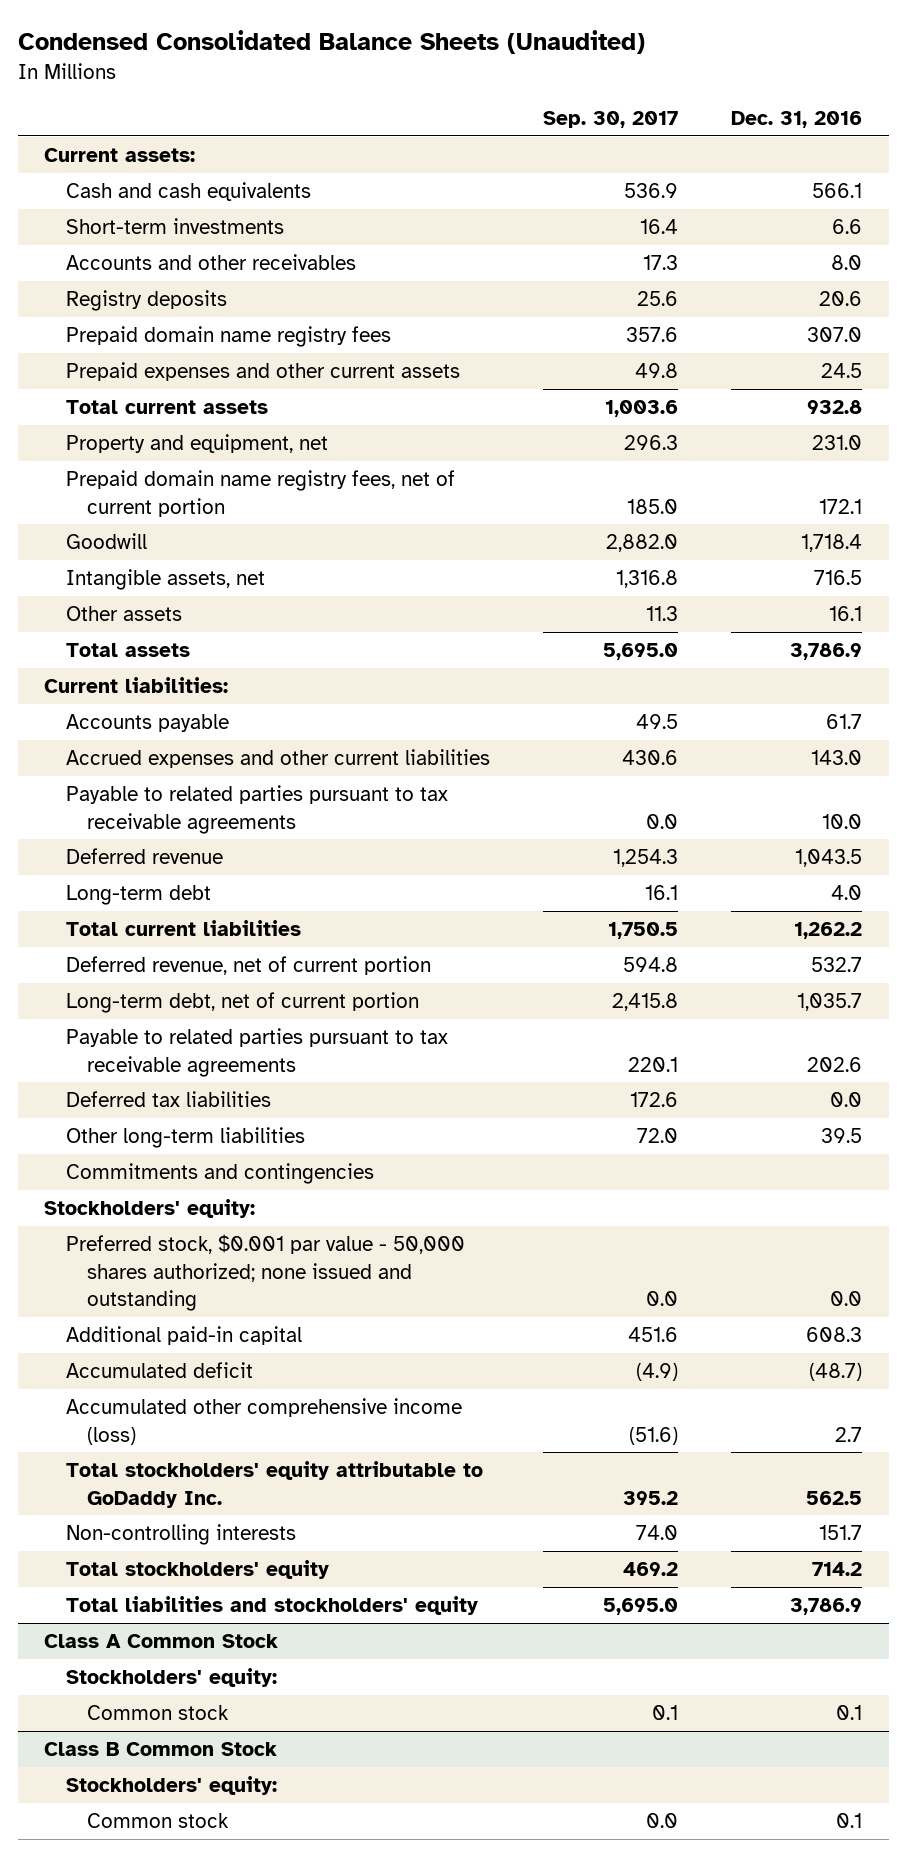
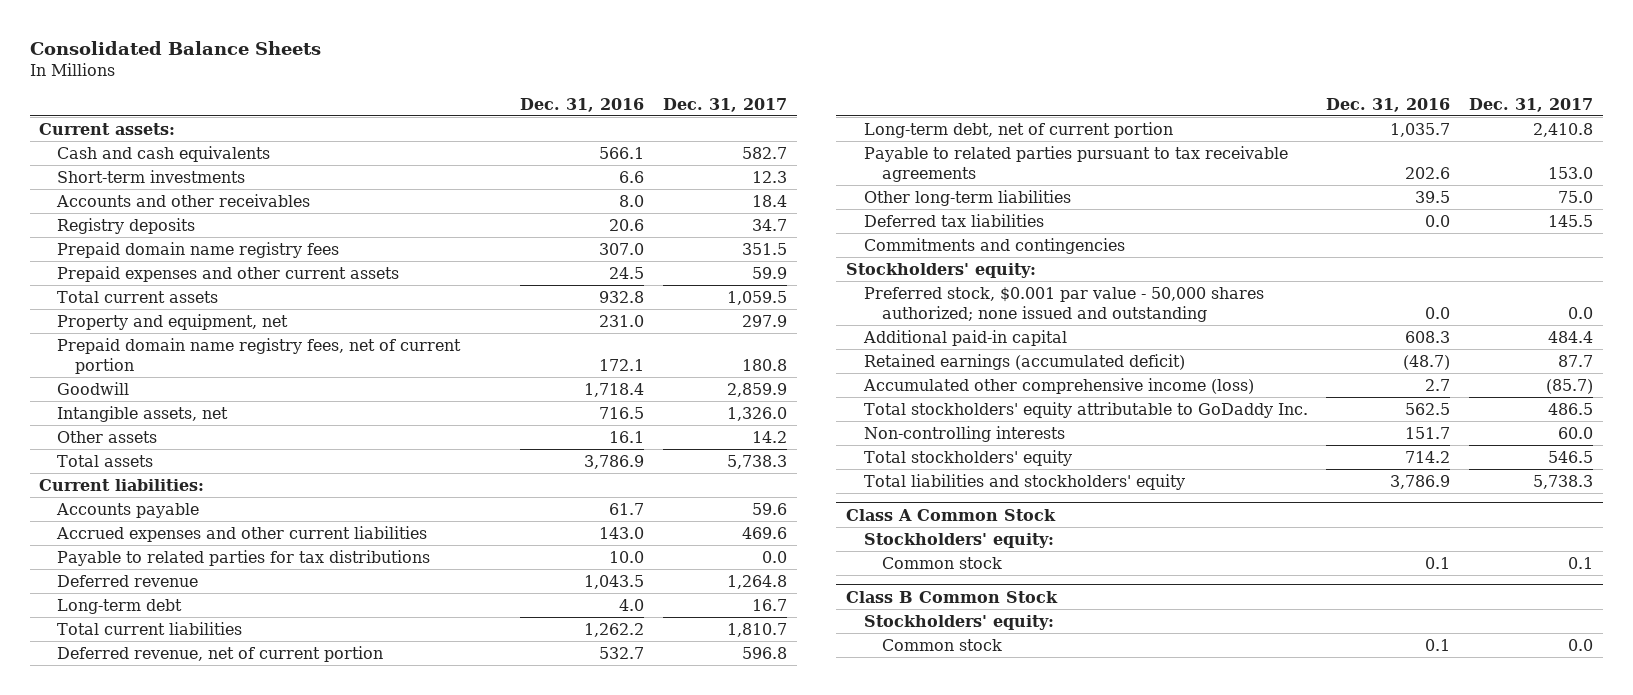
[17,30,645,55] Condensed Consolidated Balance Sheets (Unaudited) -> [29,40,321,55] Consolidated Balance Sheets
[542,111,678,129] Sep. 30, 2017 -> none
none -> [663,97,788,112] Dec. 31, 2017
[65,785,448,834] Payable to related parties pursuant to tax receivable agreements -> [57,549,431,566] Payable to related parties for tax distributions
[65,1091,271,1108] Deferred tax liabilities -> [863,213,1044,227] Deferred tax liabilities
[65,1362,253,1379] Accumulated deficit -> [863,353,1185,370] Retained earnings (accumulated deficit)

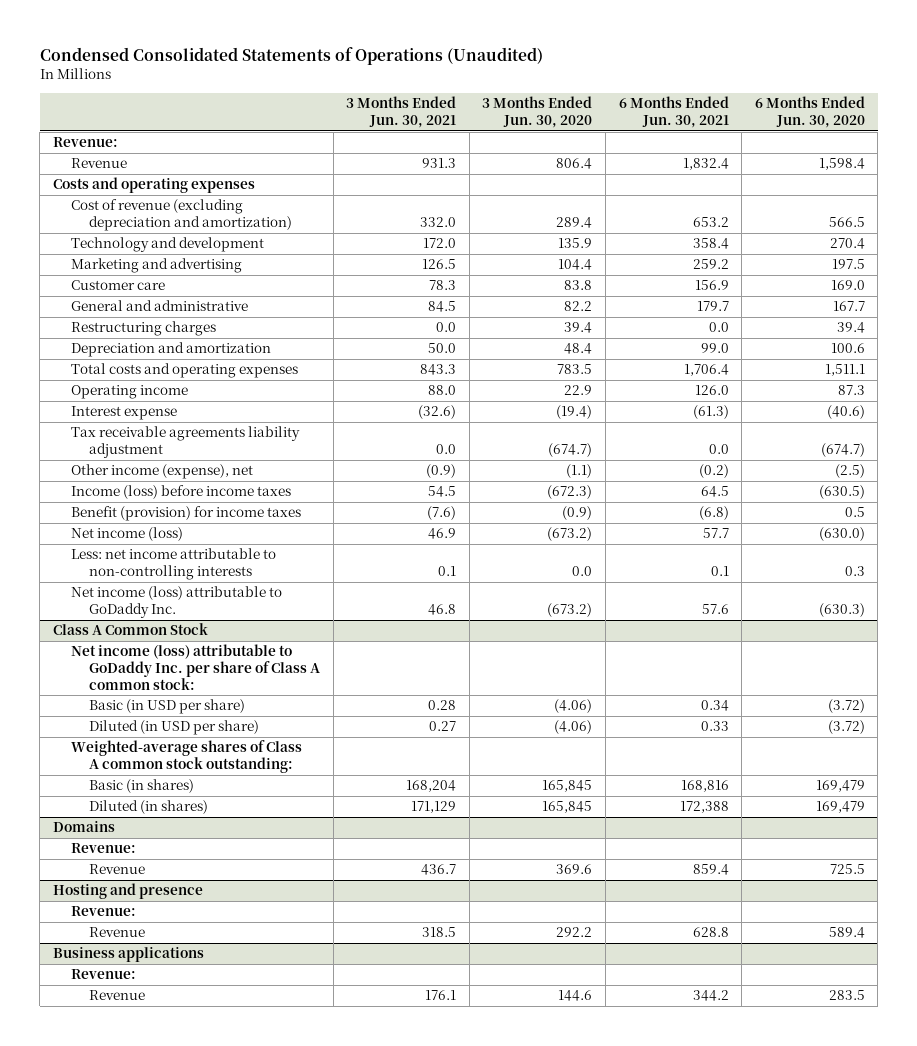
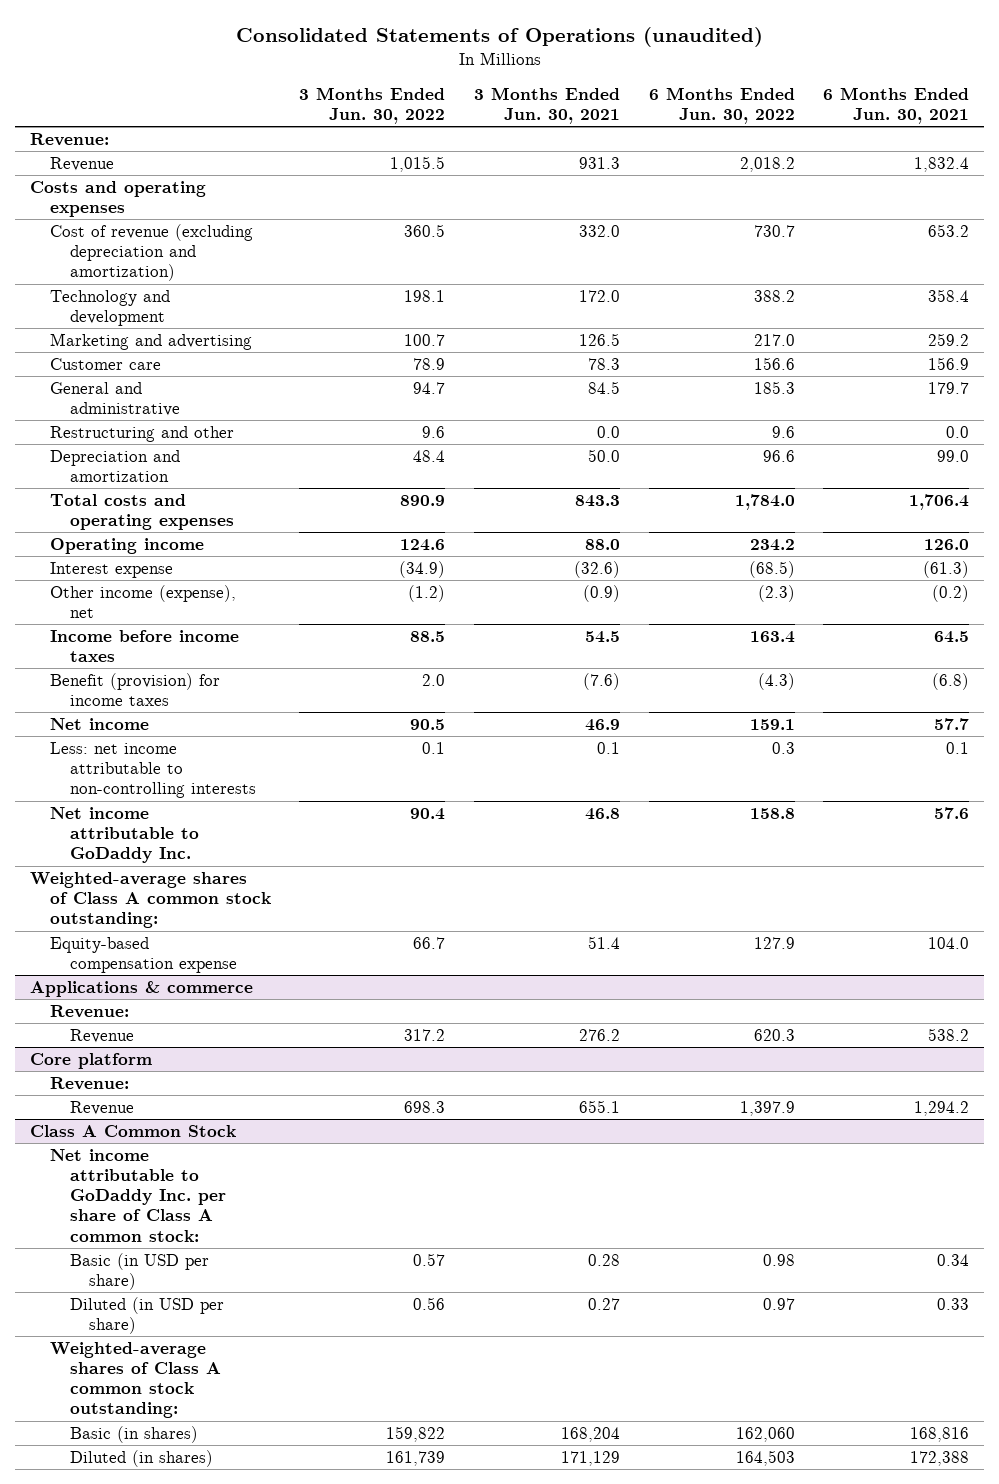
[39,46,543,65] Condensed Consolidated Statements of Operations (Unaudited) -> [235,26,763,47] Consolidated Statements of Operations (unaudited)
[482,96,593,129] 3 Months Ended Jun. 30, 2020 -> none
[754,96,865,129] 6 Months Ended Jun. 30, 2020 -> none
none -> [299,86,446,124] 3 Months Ended Jun. 30, 2022
none -> [648,86,795,124] 6 Months Ended Jun. 30, 2022
[71,321,217,337] Restructuring charges -> none
none -> [49,425,234,442] Restructuring and other
[71,426,301,459] Tax receivable agreements liability adjustment -> none
[71,485,292,500] Income (loss) before income taxes -> [49,629,239,663] Income before income taxes
[71,527,184,542] Net income (loss) -> [49,717,149,730] Net income
[71,586,283,619] Net income (loss) attributable to GoDaddy Inc. -> [49,806,199,864] Net income attributable to GoDaddy Inc.
none -> [29,871,271,929] Weighted-average shares of Class A common stock outstanding:
none -> [49,936,237,974] Equity-based compensation expense
none -> [29,980,253,997] Applications & commerce
none -> [49,1004,129,1018] Revenue:
none -> [69,1028,134,1043] Revenue
none -> [29,1052,152,1069] Core platform
none -> [49,1076,129,1090] Revenue:
none -> [69,1100,134,1115] Revenue
[71,644,321,690] Net income (loss) attributable to GoDaddy Inc. per share of Class A common stock: -> [49,1148,226,1242] Net income attributable to GoDaddy Inc. per share of Class A common stock:
[52,821,115,833] Domains -> none
[71,843,137,854] Revenue: -> none
[89,864,146,875] Revenue -> none
[52,883,203,900] Hosting and presence -> none
[71,906,137,917] Revenue: -> none
[89,927,146,938] Revenue -> none
[52,947,204,963] Business applications -> none
[71,969,137,980] Revenue: -> none
[89,990,146,1001] Revenue -> none

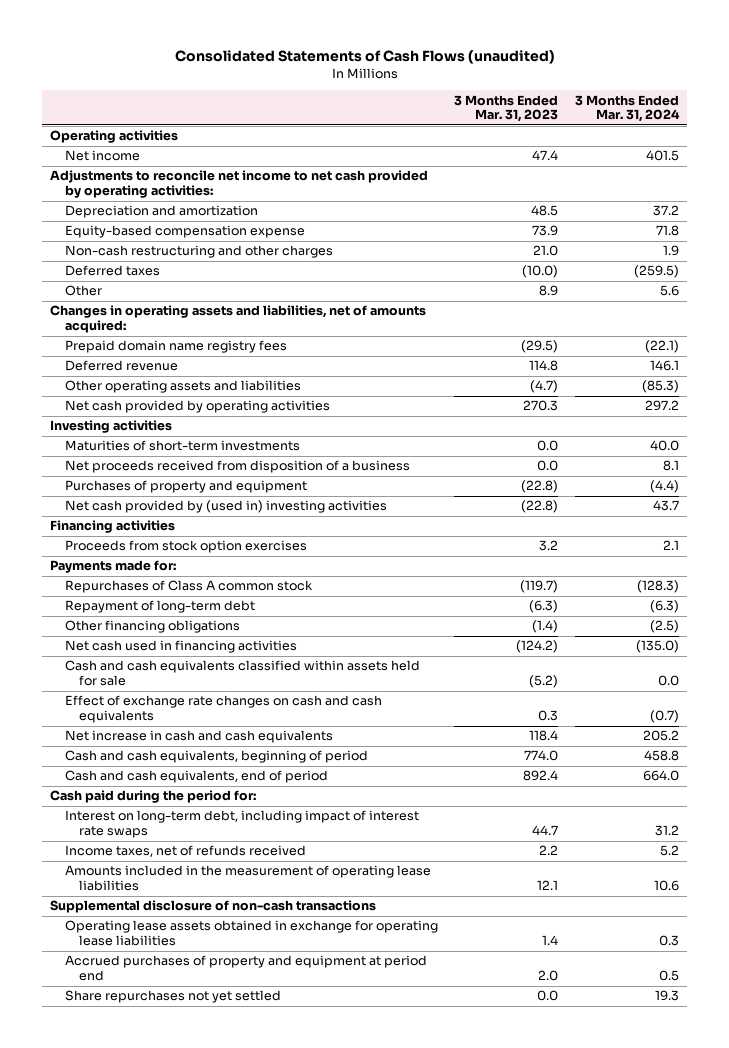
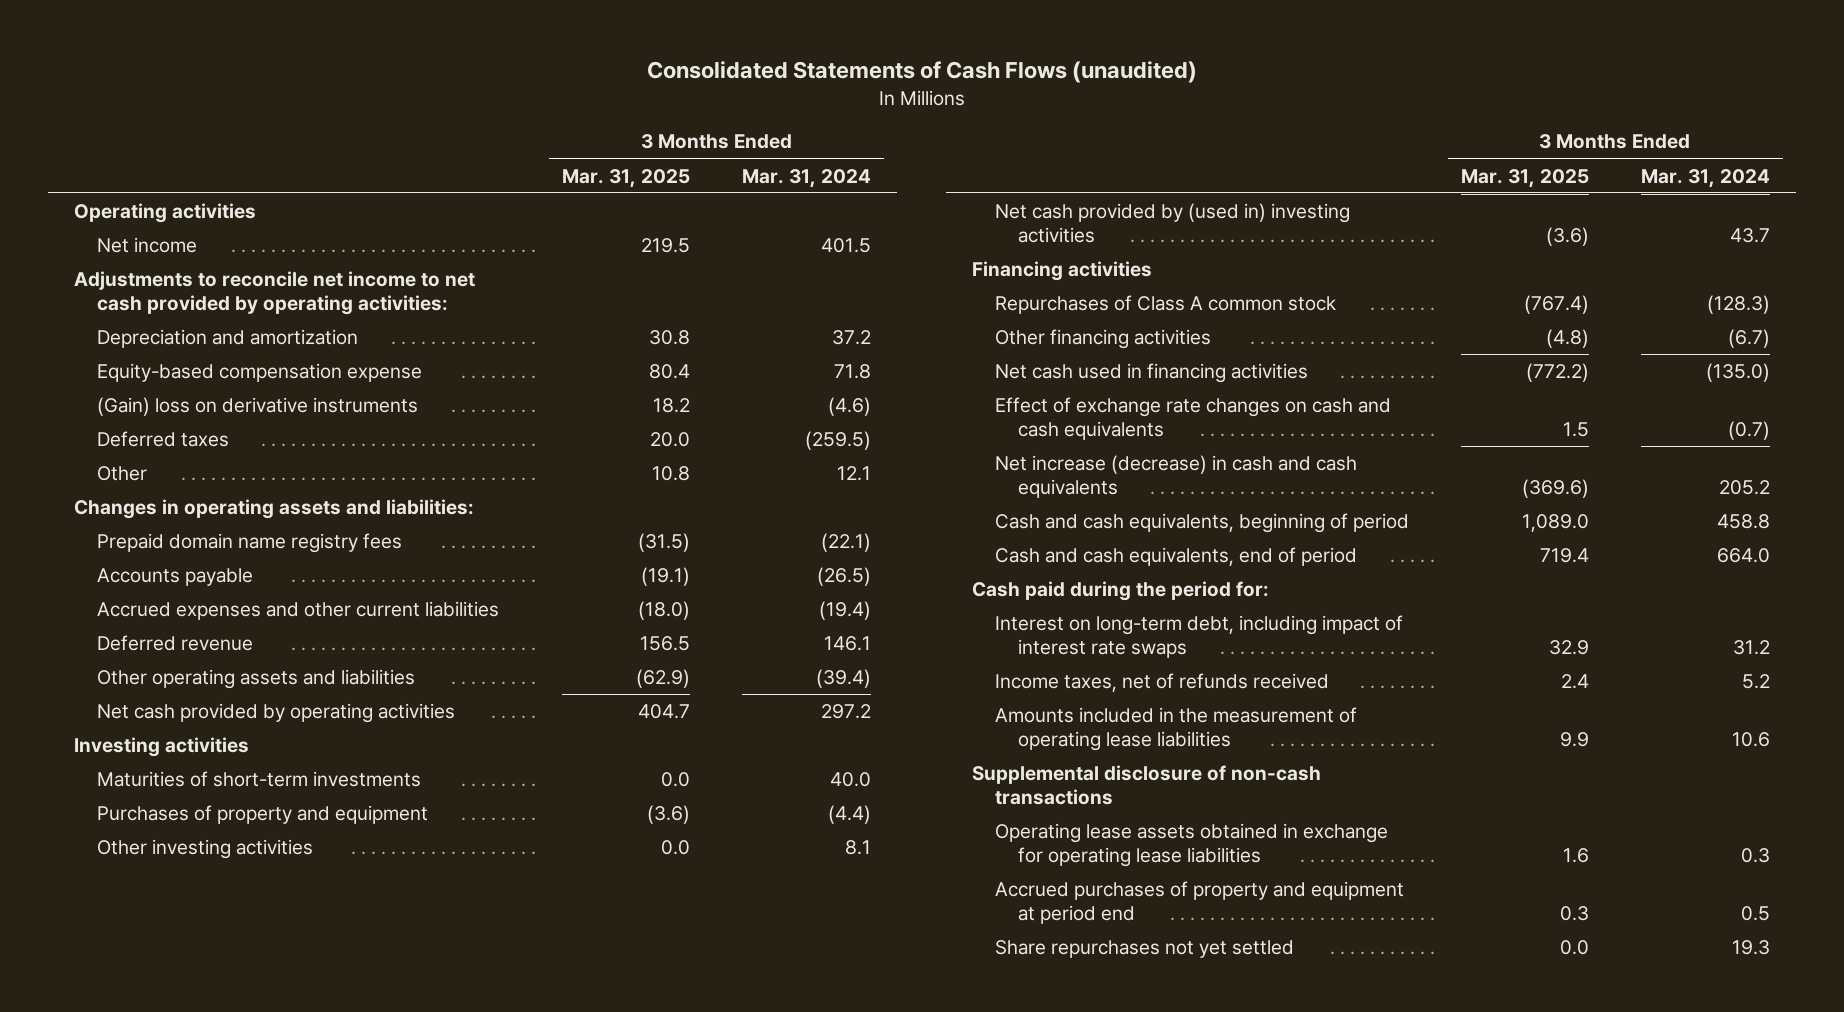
[454,94,559,123] 3 Months Ended Mar. 31, 2023 -> none
none -> [562,168,691,188] Mar. 31, 2025
[64,245,333,259] Non-cash restructuring and other charges -> none
none -> [96,397,418,417] (Gain) loss on derivative instruments
[660,285,680,297] 5.6 -> [837,466,872,482] 12.1
[50,305,427,334] Changes in operating assets and liabilities, net of amounts acquired: -> [73,499,474,520] Changes in operating assets and liabilities:
none -> [96,568,253,587] Accounts payable
none -> [96,601,499,621] Accrued expenses and other current liabilities
[642,380,680,394] (85.3) -> [816,669,872,689] (39.4)
[64,460,410,474] Net proceeds received from disposition of a business -> none
none -> [96,839,313,860] Other investing activities
[64,540,307,554] Proceeds from stock option exercises -> none
[50,560,177,574] Payments made for: -> none
[64,600,255,614] Repayment of long-term debt -> none
[64,620,240,634] Other financing obligations -> [995,329,1212,350] Other financing activities
[650,620,680,634] (2.5) -> [1727,329,1770,349] (6.7)
[64,660,420,687] Cash and cash equivalents classified within assets held for sale -> none
[64,730,333,744] Net increase in cash and cash equivalents -> [995,455,1358,498] Net increase (decrease) in cash and cash equivalents

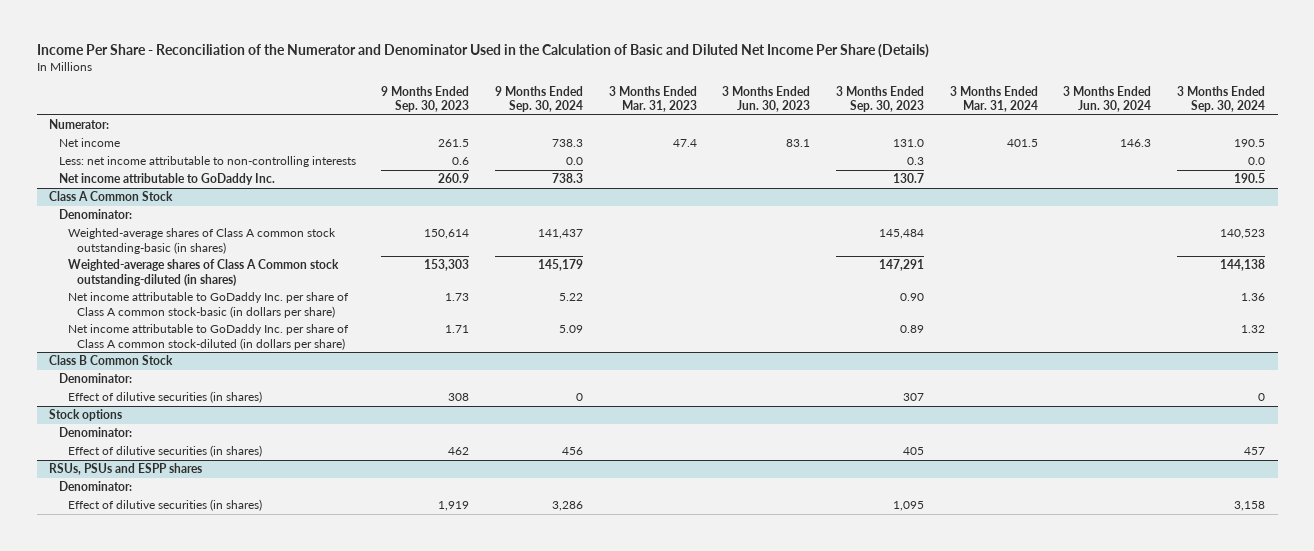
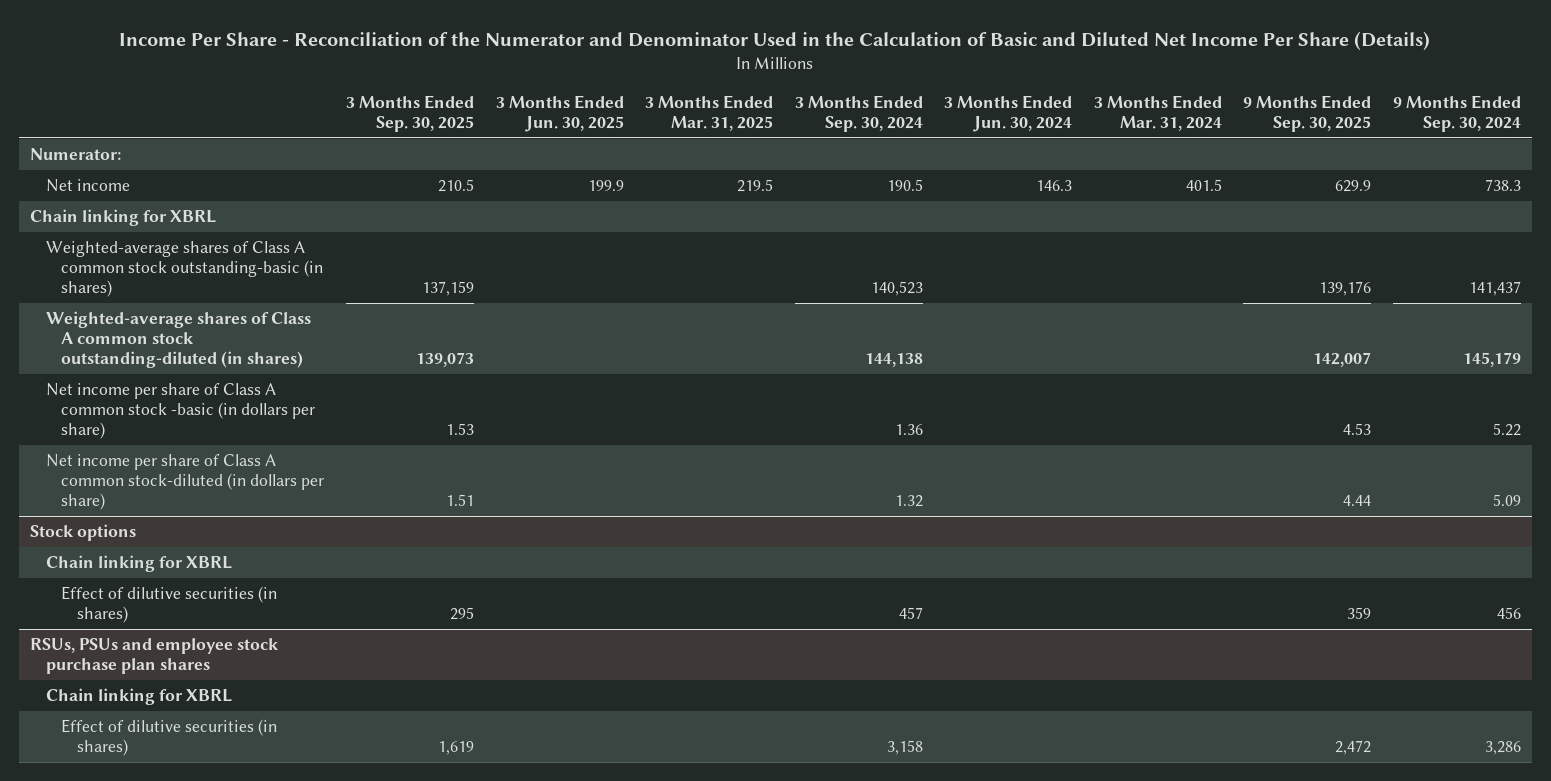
[381,85,470,113] 9 Months Ended Sep. 30, 2023 -> none
[608,85,697,113] 3 Months Ended Mar. 31, 2023 -> none
[722,85,811,113] 3 Months Ended Jun. 30, 2023 -> none
[835,85,924,113] 3 Months Ended Sep. 30, 2023 -> none
none -> [345,94,474,132] 3 Months Ended Sep. 30, 2025
none -> [495,94,624,132] 3 Months Ended Jun. 30, 2025
none -> [645,94,774,131] 3 Months Ended Mar. 31, 2025
none -> [1243,94,1372,132] 9 Months Ended Sep. 30, 2025
[58,156,356,168] Less: net income attributable to non-controlling interests -> none
[58,173,275,186] Net income attributable to GoDaddy Inc. -> none
[49,191,174,202] Class A Common Stock -> none
[58,209,132,220] Denominator: -> [29,209,216,227] Chain linking for XBRL
[49,355,174,366] Class B Common Stock -> none
[58,373,132,384] Denominator: -> none
[68,391,263,404] Effect of dilutive securities (in shares) -> none
[68,259,340,286] Weighted-average shares of Class A Common stock outstanding-diluted (in shares) -> [45,311,311,369] Weighted-average shares of Class A common stock outstanding-diluted (in shares)
[68,292,350,318] Net income attributable to GoDaddy Inc. per share of Class A common stock-basic (in dollars per share) -> [45,383,316,440] Net income per share of Class A common stock -basic (in dollars per share)
[68,324,350,350] Net income attributable to GoDaddy Inc. per share of Class A common stock-diluted (in dollars per share) -> [45,454,325,511] Net income per share of Class A common stock-diluted (in dollars per share)
[58,427,132,438] Denominator: -> [45,555,232,573] Chain linking for XBRL
[49,463,203,476] RSUs, PSUs and ESPP shares -> [29,638,279,675] RSUs, PSUs and employee stock purchase plan shares
[58,481,132,492] Denominator: -> [45,688,232,706] Chain linking for XBRL

